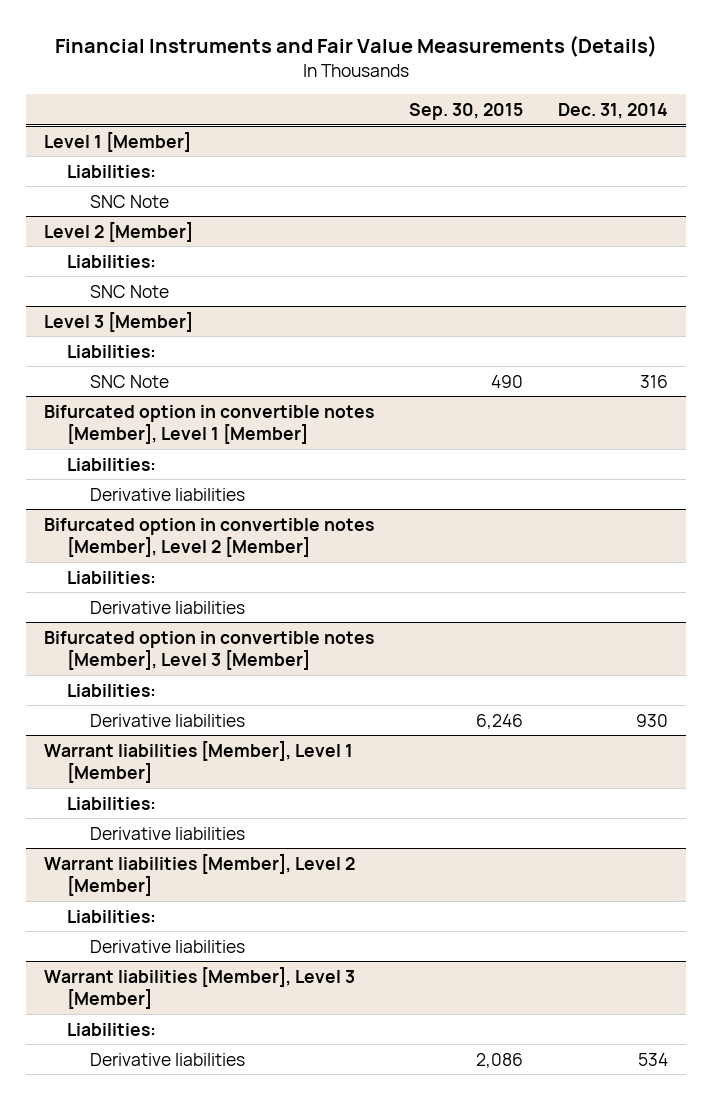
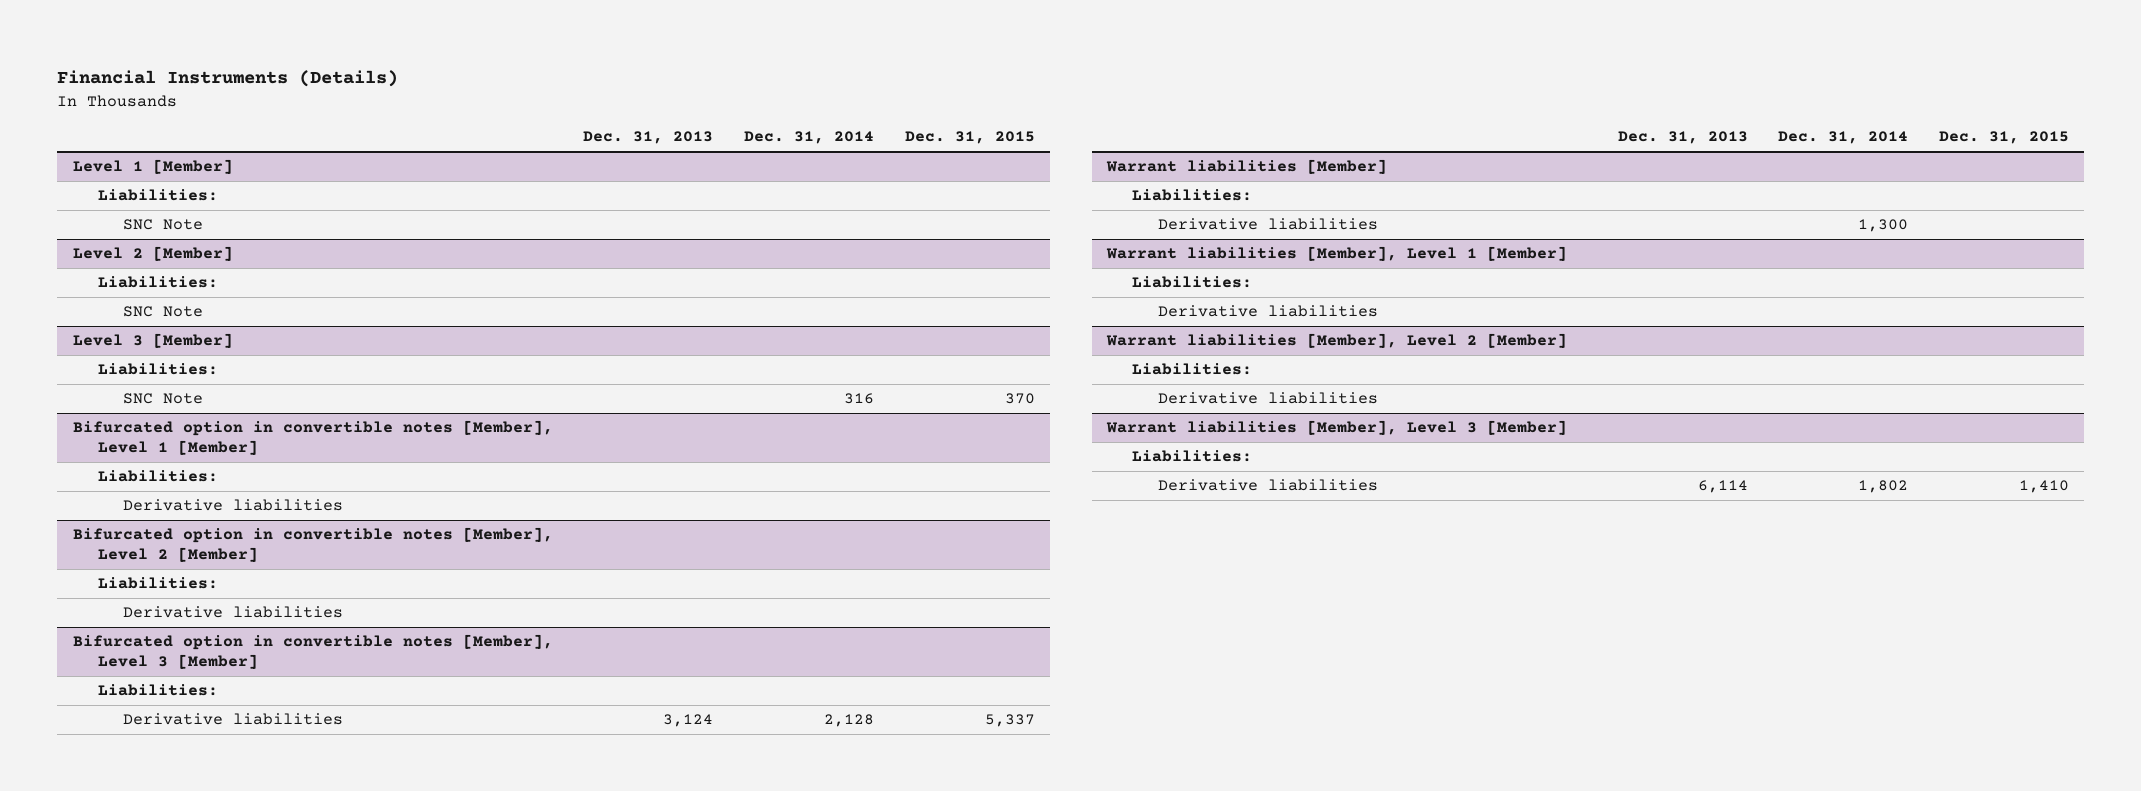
[55,35,658,58] Financial Instruments and Fair Value Measurements (Details) -> [57,70,399,88] Financial Instruments (Details)
[409,102,524,120] Sep. 30, 2015 -> none
none -> [583,131,714,145] Dec. 31, 2013
none -> [904,131,1035,145] Dec. 31, 2015
[636,713,669,727] 930 -> [823,714,874,728] 2,128
none -> [1105,159,1387,175] Warrant liabilities [Member]
none -> [1132,189,1253,202] Liabilities:
none -> [1157,218,1378,231] Derivative liabilities
[638,1052,669,1066] 534 -> [1858,480,1909,494] 1,802

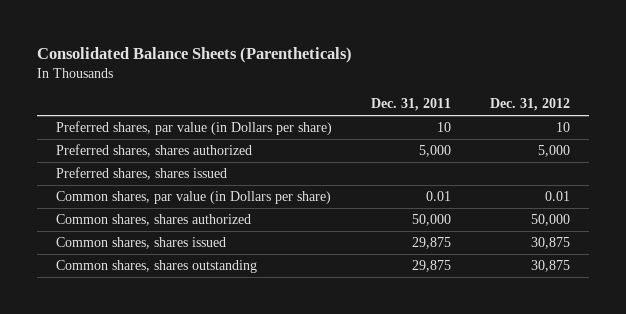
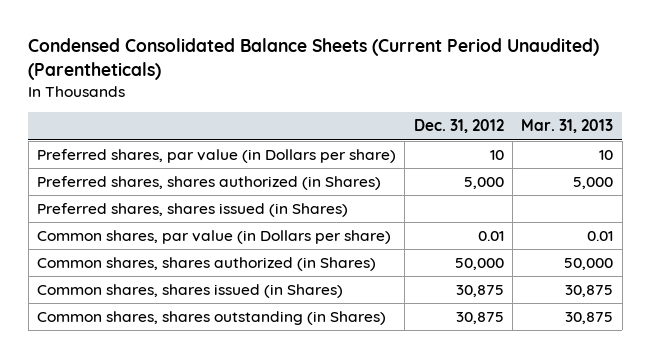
[37,47,353,64] Consolidated Balance Sheets (Parentheticals) -> [28,37,600,80] Condensed Consolidated Balance Sheets (Current Period Unaudited) (Parentheticals)
[371,98,452,112] Dec. 31, 2011 -> none
none -> [521,119,614,134] Mar. 31, 2013
[56,144,253,158] Preferred shares, shares authorized -> [36,176,381,191] Preferred shares, shares authorized (in Shares)
[56,167,228,181] Preferred shares, shares issued -> [36,203,348,218] Preferred shares, shares issued (in Shares)
[56,214,252,227] Common shares, shares authorized -> [36,257,376,272] Common shares, shares authorized (in Shares)
[56,237,227,250] Common shares, shares issued -> [36,284,343,299] Common shares, shares issued (in Shares)
[56,260,258,274] Common shares, shares outstanding -> [36,311,386,326] Common shares, shares outstanding (in Shares)

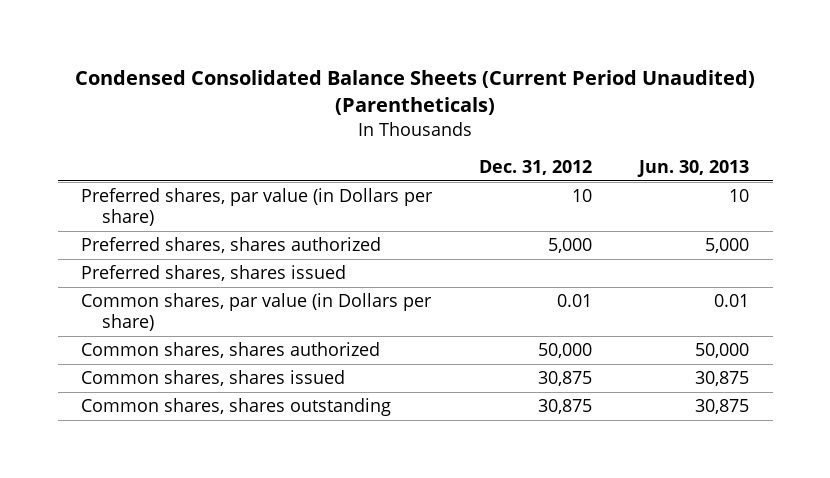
[521,119,614,134] Mar. 31, 2013 -> none
none -> [637,160,750,178] Jun. 30, 2013
[36,176,381,191] Preferred shares, shares authorized (in Shares) -> [81,237,382,254] Preferred shares, shares authorized
[36,203,348,218] Preferred shares, shares issued (in Shares) -> [81,265,347,282] Preferred shares, shares issued
[36,257,376,272] Common shares, shares authorized (in Shares) -> [81,342,381,359] Common shares, shares authorized
[36,284,343,299] Common shares, shares issued (in Shares) -> [81,370,346,387] Common shares, shares issued
[36,311,386,326] Common shares, shares outstanding (in Shares) -> [81,398,392,417] Common shares, shares outstanding

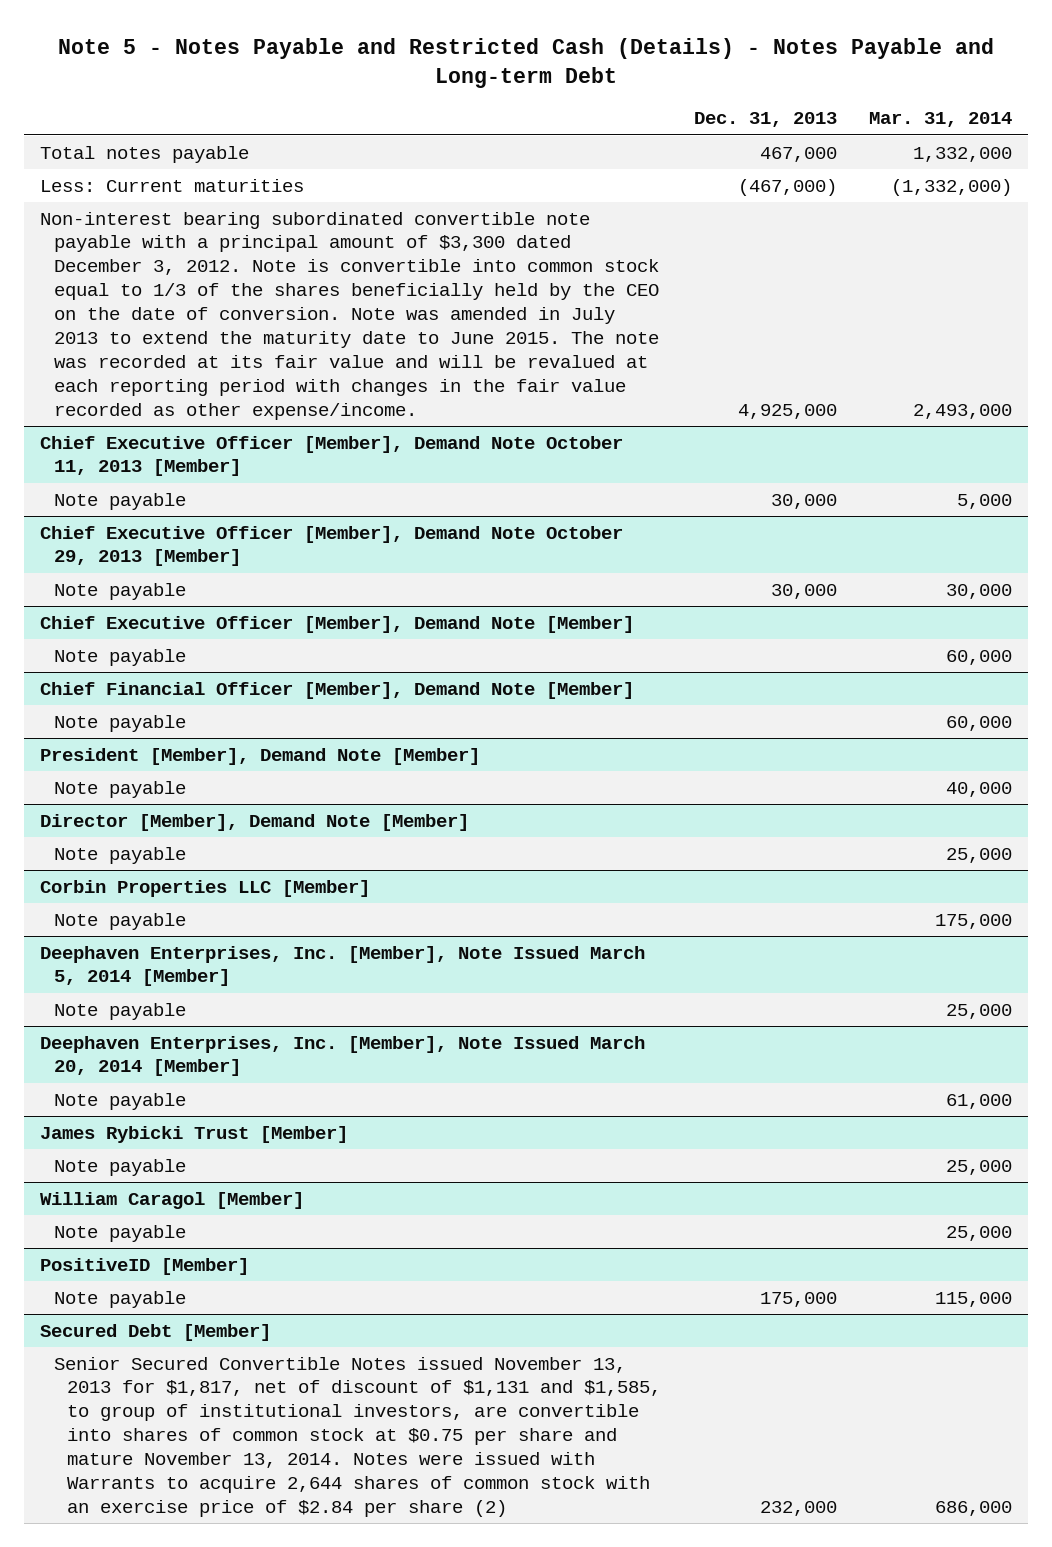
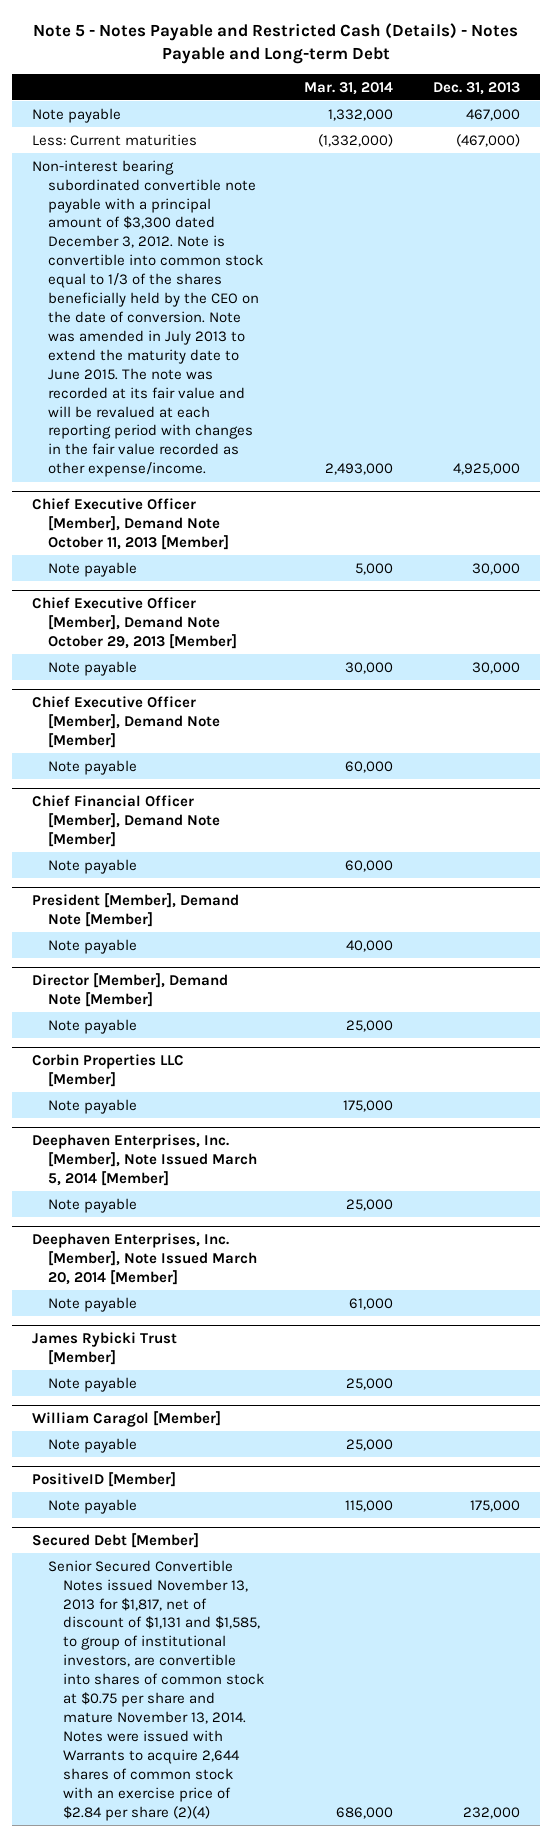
[40,145,250,163] Total notes payable -> [32,107,122,123] Note payable
[53,1356,662,1517] Senior Secured Convertible Notes issued November 13, 2013 for $1,817, net of discount of $1,131 and $1,585, to group of institutional investors, are convertible into shares of common stock at $0.75 per share and mature November 13, 2014. Notes were issued with Warrants to acquire 2,644 shares of common stock with an exercise price of $2.84 per share (2) -> [47,1559,264,1821] Senior Secured Convertible Notes issued November 13, 2013 for $1,817, net of discount of $1,131 and $1,585, to group of institutional investors, are convertible into shares of common stock at $0.75 per share and mature November 13, 2014. Notes were issued with Warrants to acquire 2,644 shares of common stock with an exercise price of $2.84 per share (2)(4)

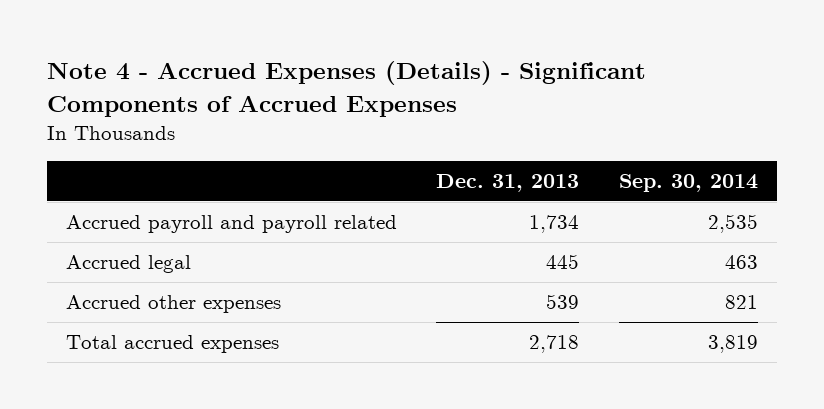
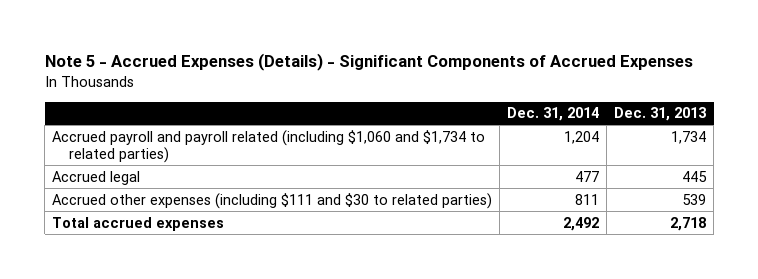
[46,61,646,117] Note 4 - Accrued Expenses (Details) - Significant Components of Accrued Expenses -> [44,53,693,72] Note 5 - Accrued Expenses (Details) - Significant Components of Accrued Expenses
[618,174,758,193] Sep. 30, 2014 -> none
none -> [507,107,600,122] Dec. 31, 2014
[66,215,398,234] Accrued payroll and payroll related -> [52,129,486,164] Accrued payroll and payroll related (including $1,060 and $1,734 to related parties)
[66,295,282,314] Accrued other expenses -> [52,192,493,209] Accrued other expenses (including $111 and $30 to related parties)

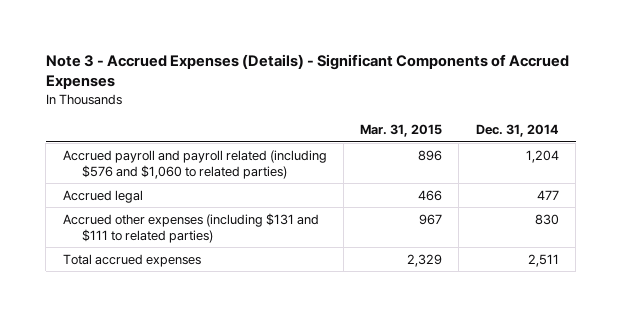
[44,53,693,72] Note 5 - Accrued Expenses (Details) - Significant Components of Accrued Expenses -> [45,54,569,90] Note 3 - Accrued Expenses (Details) - Significant Components of Accrued Expenses
[614,107,707,122] Dec. 31, 2013 -> none
none -> [360,123,443,137] Mar. 31, 2015
[52,129,486,164] Accrued payroll and payroll related (including $1,060 and $1,734 to related parties) -> [62,149,327,179] Accrued payroll and payroll related (including $576 and $1,060 to related parties)
[52,192,493,209] Accrued other expenses (including $111 and $30 to related parties) -> [62,212,319,243] Accrued other expenses (including $131 and $111 to related parties)
[575,193,600,205] 811 -> [534,213,559,225] 830
[563,216,600,231] 2,492 -> [527,253,559,267] 2,511

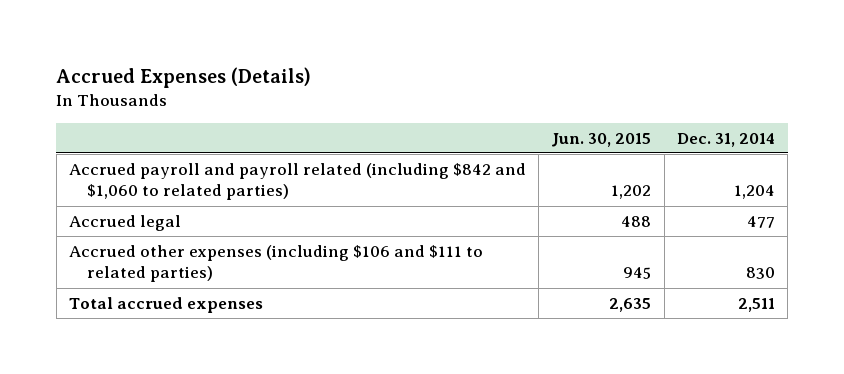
[45,54,569,90] Note 3 - Accrued Expenses (Details) - Significant Components of Accrued Expenses -> [56,66,312,88] Accrued Expenses (Details)
[360,123,443,137] Mar. 31, 2015 -> none
none -> [551,132,652,147] Jun. 30, 2015
[62,149,327,179] Accrued payroll and payroll related (including $576 and $1,060 to related parties) -> [68,163,526,201] Accrued payroll and payroll related (including $842 and $1,060 to related parties)
[62,212,319,243] Accrued other expenses (including $131 and $111 to related parties) -> [68,245,483,283] Accrued other expenses (including $106 and $111 to related parties)

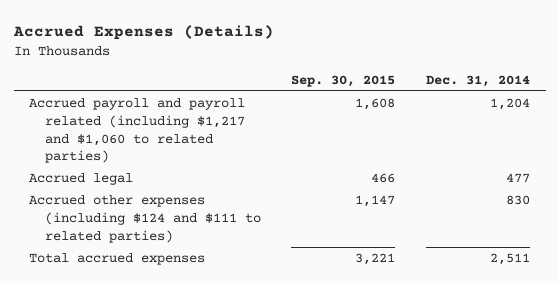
[551,132,652,147] Jun. 30, 2015 -> none
none -> [291,74,396,87] Sep. 30, 2015
[68,163,526,201] Accrued payroll and payroll related (including $842 and $1,060 to related parties) -> [29,98,246,164] Accrued payroll and payroll related (including $1,217 and $1,060 to related parties)
[68,245,483,283] Accrued other expenses (including $106 and $111 to related parties) -> [29,195,261,243] Accrued other expenses (including $124 and $111 to related parties)

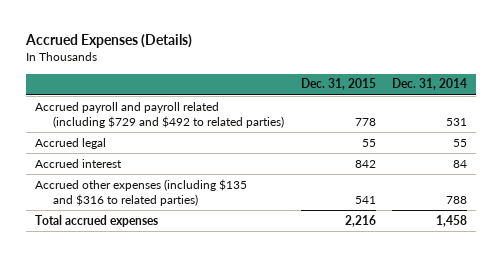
[291,74,396,87] Sep. 30, 2015 -> none
none -> [300,78,376,91] Dec. 31, 2015
[29,98,246,164] Accrued payroll and payroll related (including $1,217 and $1,060 to related parties) -> [34,101,284,129] Accrued payroll and payroll related (including $729 and $492 to related parties)
[490,98,531,111] 1,204 -> [446,118,468,127] 531
[506,173,531,184] 477 -> [453,138,468,147] 55
none -> [34,158,122,168] Accrued interest
[29,195,261,243] Accrued other expenses (including $124 and $111 to related parties) -> [34,178,247,207] Accrued other expenses (including $135 and $316 to related parties)
[506,195,531,206] 830 -> [446,196,468,205] 788
[490,253,531,266] 2,511 -> [436,214,468,227] 1,458

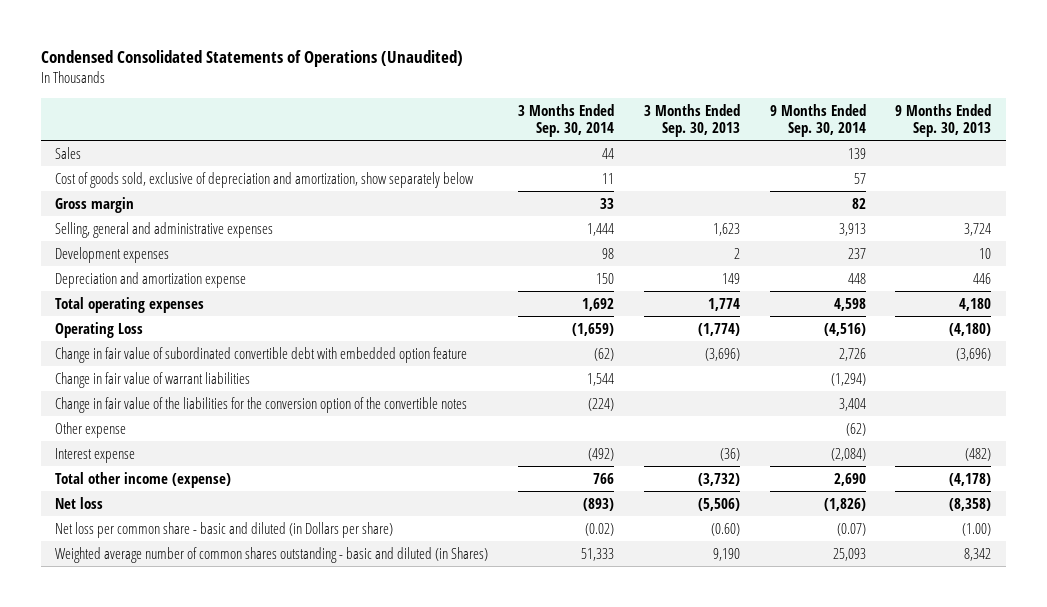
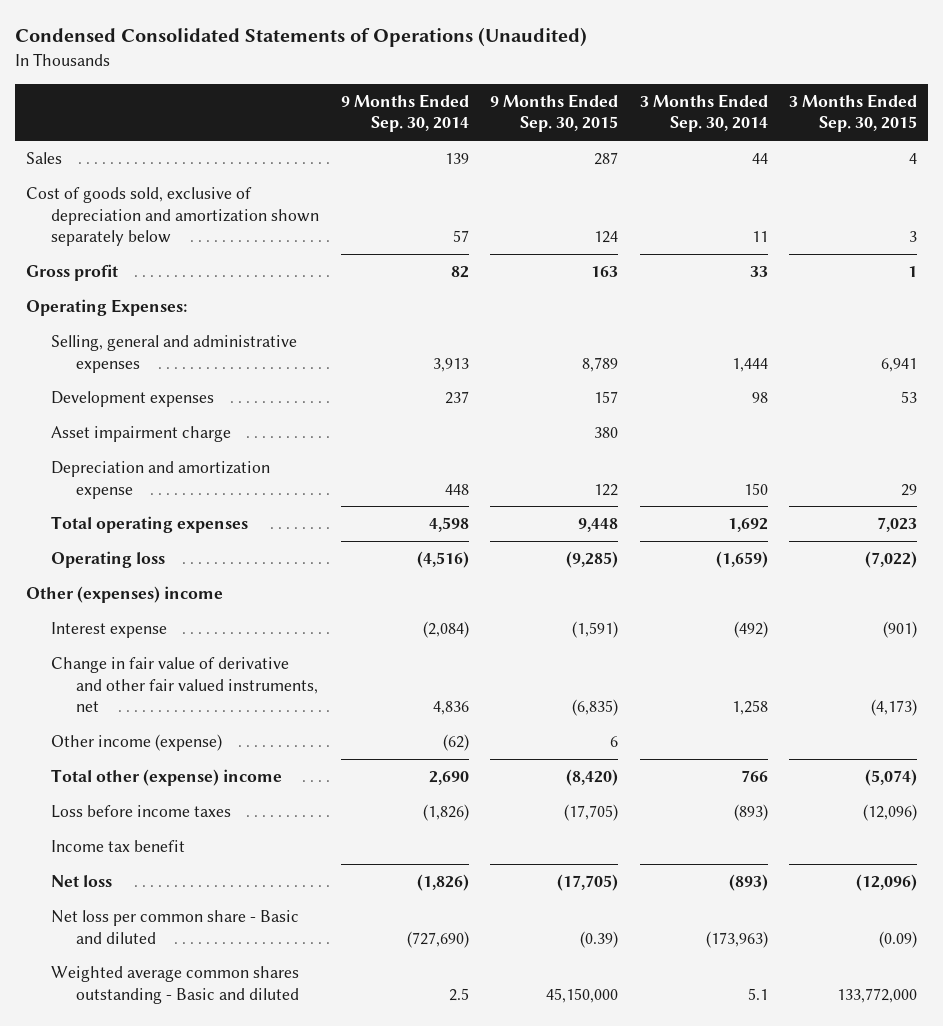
[643,103,740,138] 3 Months Ended Sep. 30, 2013 -> none
[895,103,992,138] 9 Months Ended Sep. 30, 2013 -> none
none -> [490,93,619,133] 9 Months Ended Sep. 30, 2015
none -> [789,93,918,133] 3 Months Ended Sep. 30, 2015
[55,171,475,188] Cost of goods sold, exclusive of depreciation and amortization, show separately below -> [25,187,320,246] Cost of goods sold, exclusive of depreciation and amortization shown separately below
[55,196,135,213] Gross margin -> [25,264,118,282] Gross profit
none -> [25,299,187,317] Operating Expenses:
none -> [51,426,232,443] Asset impairment charge
[55,346,468,363] Change in fair value of subordinated convertible debt with embedded option feature -> none
[55,371,251,388] Change in fair value of warrant liabilities -> none
[55,396,468,413] Change in fair value of the liabilities for the conversion option of the convertible notes -> none
[55,421,127,438] Other expense -> none
[55,321,144,338] Operating Loss -> [51,551,166,569] Operating loss
none -> [25,586,223,604] Other (expenses) income
none -> [51,657,319,712] Change in fair value of derivative and other fair valued instruments, net
none -> [51,734,223,752] Other income (expense)
[55,471,232,488] Total other income (expense) -> [51,769,283,787] Total other (expense) income
none -> [51,805,232,819] Loss before income taxes
none -> [51,840,186,853] Income tax benefit
[55,521,394,538] Net loss per common share - basic and diluted (in Dollars per share) -> [51,910,300,944] Net loss per common share - Basic and diluted
[585,522,615,536] (0.02) -> [705,930,768,948] (173,963)
[836,522,866,536] (0.07) -> [406,930,469,948] (727,690)
[55,546,489,563] Weighted average number of common shares outstanding - basic and diluted (in Shares) -> [51,966,300,1004] Weighted average common shares outstanding - Basic and diluted
[581,547,615,561] 51,333 -> [747,987,768,1000] 5.1
[832,547,866,561] 25,093 -> [448,987,469,1001] 2.5

